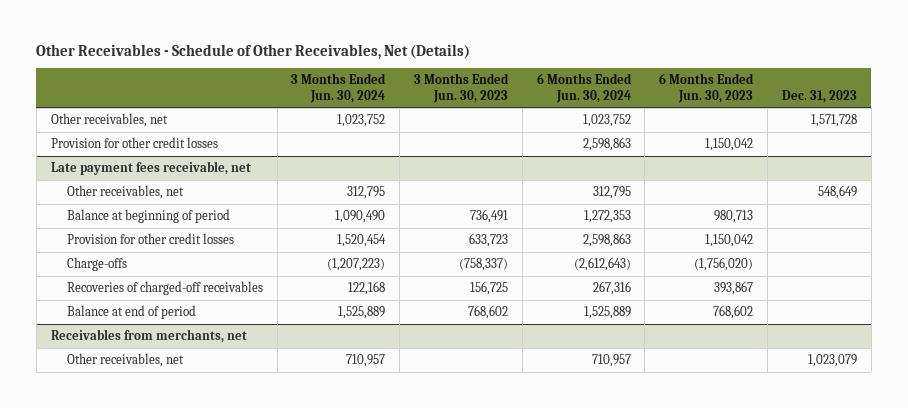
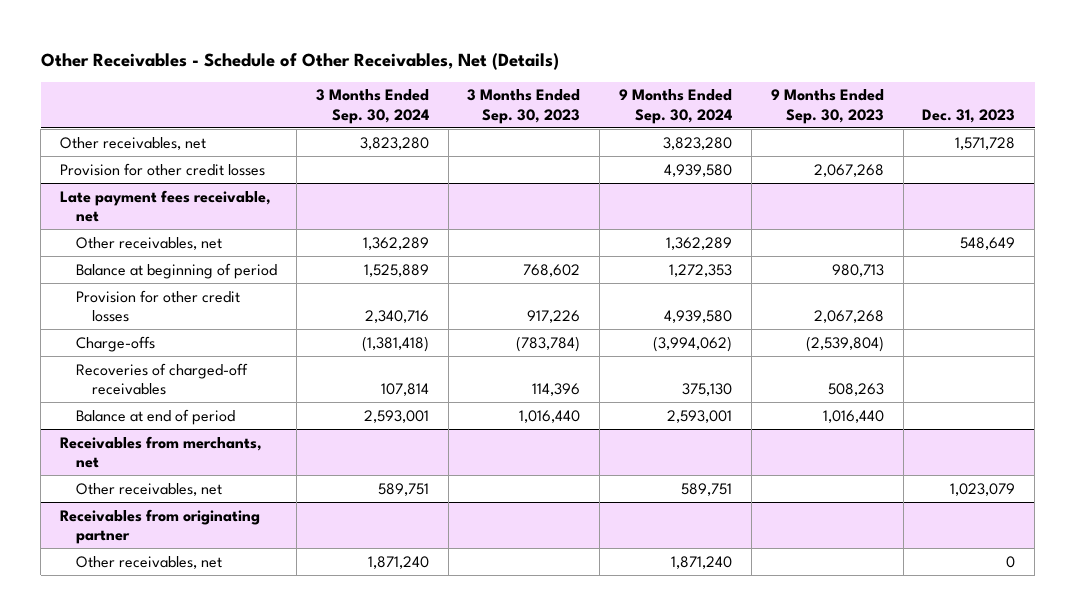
[291,73,387,103] 3 Months Ended Jun. 30, 2024 -> none
[414,73,510,103] 3 Months Ended Jun. 30, 2023 -> none
[536,73,632,103] 6 Months Ended Jun. 30, 2024 -> none
[659,73,755,103] 6 Months Ended Jun. 30, 2023 -> none
none -> [315,89,429,124] 3 Months Ended Sep. 30, 2024
none -> [467,89,581,124] 3 Months Ended Sep. 30, 2023
none -> [619,89,733,124] 9 Months Ended Sep. 30, 2024
none -> [770,89,884,124] 9 Months Ended Sep. 30, 2023
none -> [60,508,261,544] Receivables from originating partner
none -> [76,555,223,569] Other receivables, net

